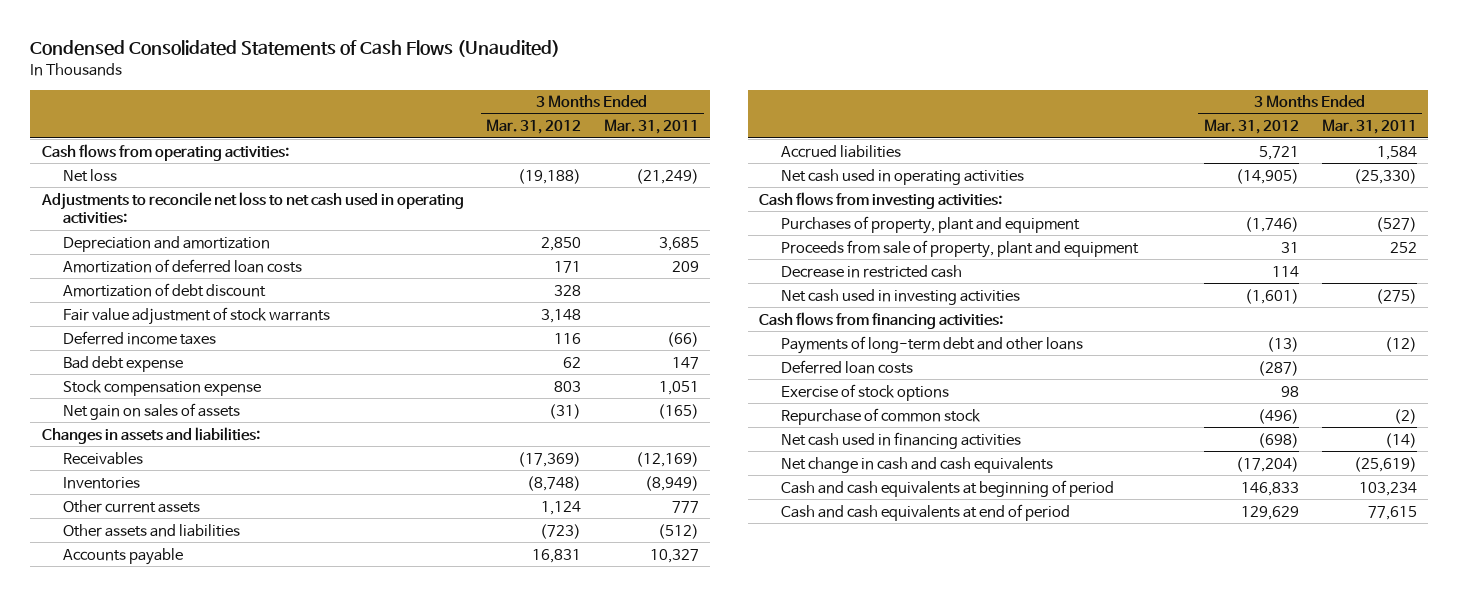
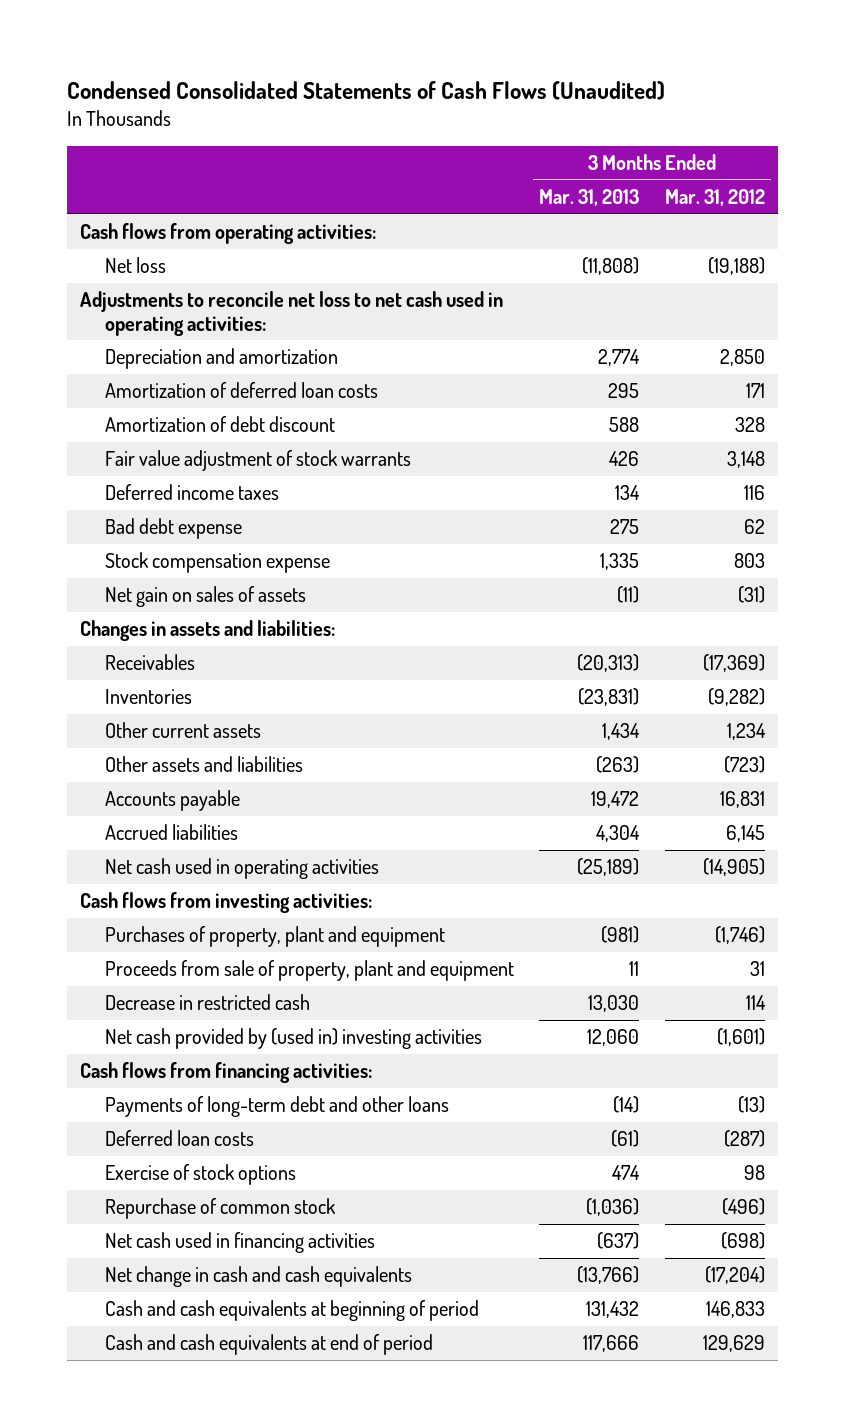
[603,119,699,135] Mar. 31, 2011 -> none
none -> [539,189,640,207] Mar. 31, 2013
[527,475,582,491] (8,748) -> [707,688,765,707] (9,282)
[541,500,582,515] 1,124 -> [726,723,766,741] 1,234
[1259,145,1300,160] 5,721 -> [725,825,765,843] 6,145
[780,288,1020,305] Net cash used in investing activities -> [104,1028,482,1050] Net cash provided by (used in) investing activities

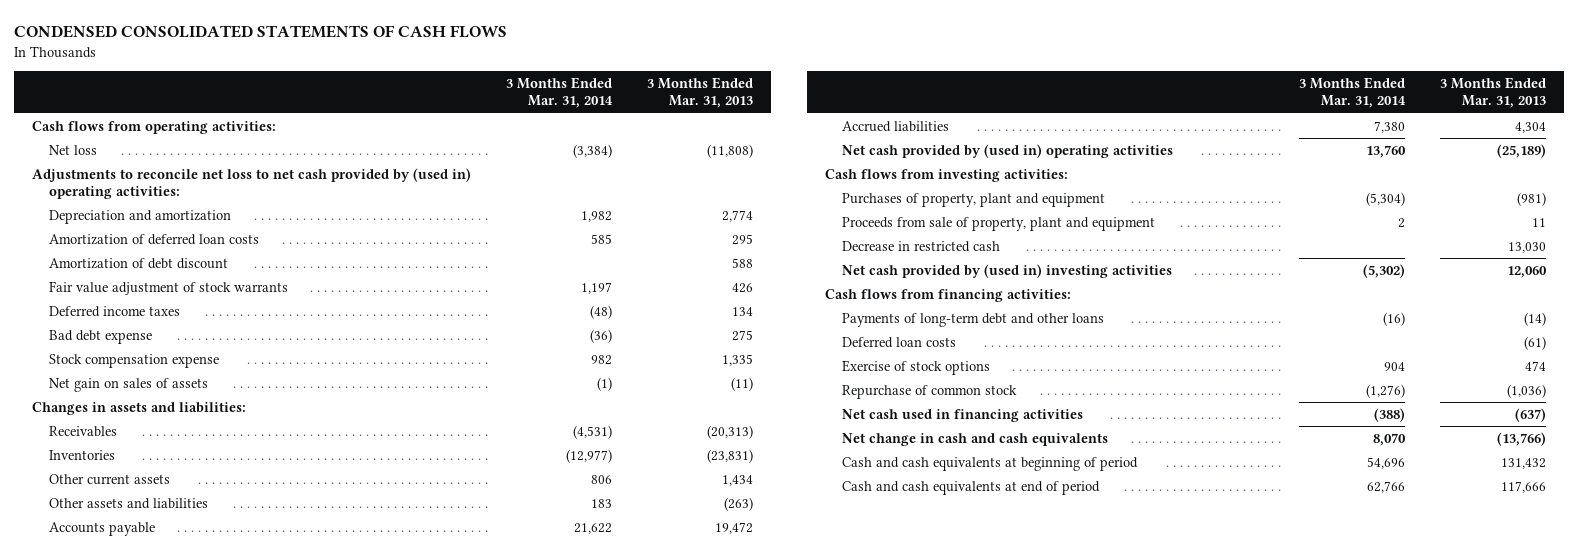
[67,80,666,100] Condensed Consolidated Statements of Cash Flows (Unaudited) -> [14,25,508,39] CONDENSED CONSOLIDATED STATEMENTS OF CASH FLOWS
[664,189,765,207] Mar. 31, 2012 -> none
none -> [506,77,614,109] 3 Months Ended Mar. 31, 2014
[80,291,504,336] Adjustments to reconcile net loss to net cash used in operating activities: -> [31,167,471,199] Adjustments to reconcile net loss to net cash provided by (used in) operating activities:
[104,858,379,880] Net cash used in operating activities -> [842,143,1174,158] Net cash provided by (used in) operating activities

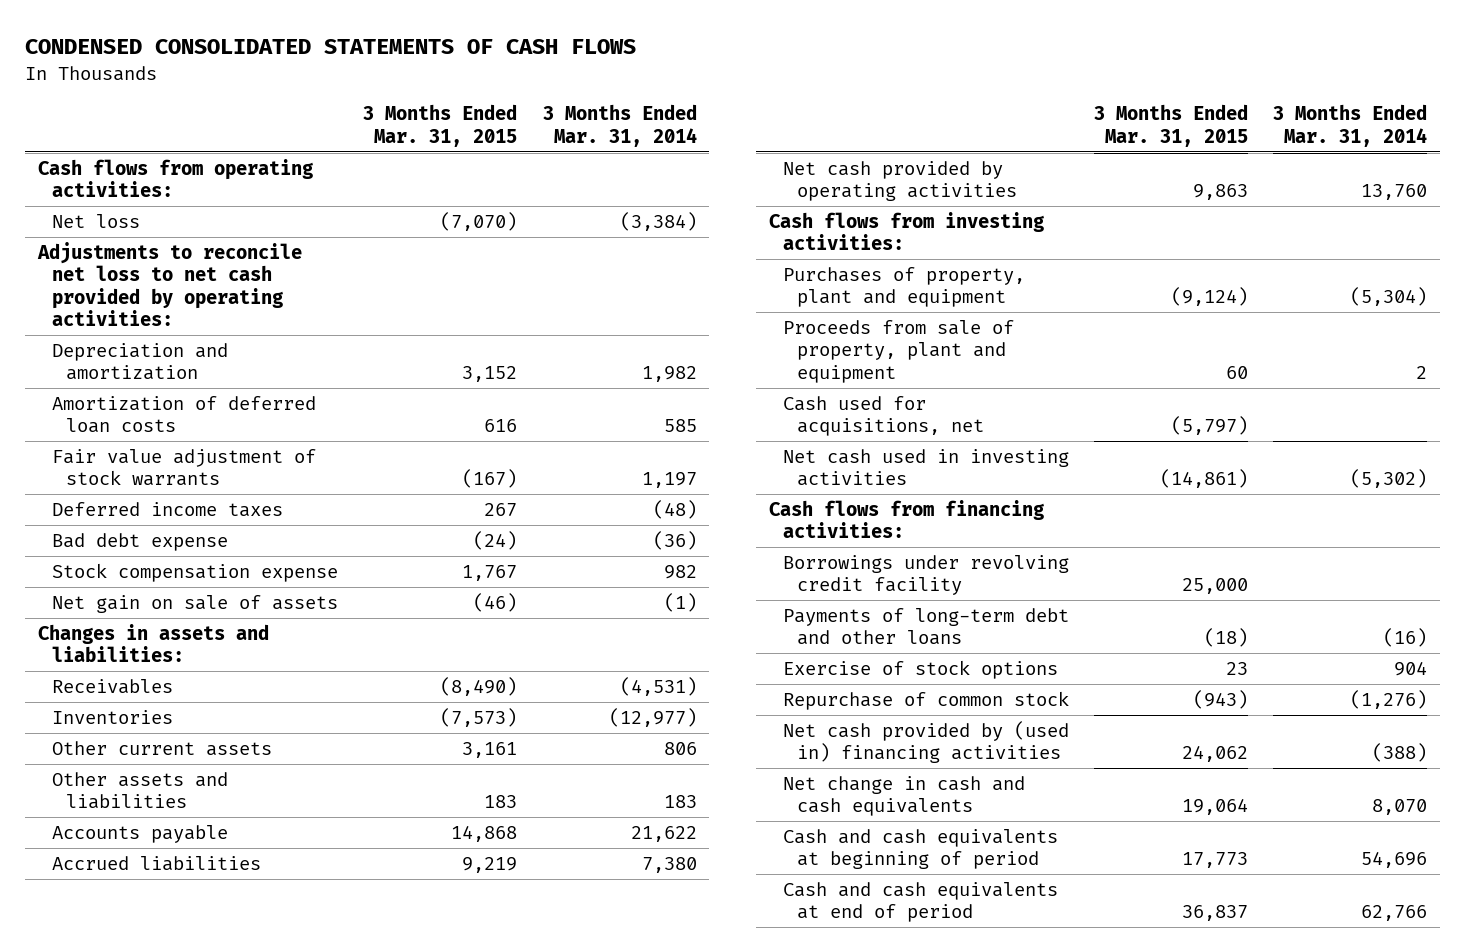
[647,77,754,109] 3 Months Ended Mar. 31, 2013 -> none
none -> [363,104,518,147] 3 Months Ended Mar. 31, 2015
[31,167,471,199] Adjustments to reconcile net loss to net cash provided by (used in) operating activities: -> [37,242,303,327] Adjustments to reconcile net loss to net cash provided by operating activities:
[49,257,229,269] Amortization of debt discount -> none
[49,377,209,392] Net gain on sales of assets -> [52,595,339,614] Net gain on sale of assets
[842,143,1174,158] Net cash provided by (used in) operating activities -> [782,161,1017,202] Net cash provided by operating activities
[842,240,1001,252] Decrease in restricted cash -> none
none -> [782,396,984,437] Cash used for acquisitions, net
[842,263,1173,278] Net cash provided by (used in) investing activities -> [782,449,1069,487] Net cash used in investing activities
none -> [782,555,1069,596] Borrowings under revolving credit facility
[842,336,957,348] Deferred loan costs -> none
[842,408,1084,422] Net cash used in financing activities -> [782,721,1069,764] Net cash provided by (used in) financing activities

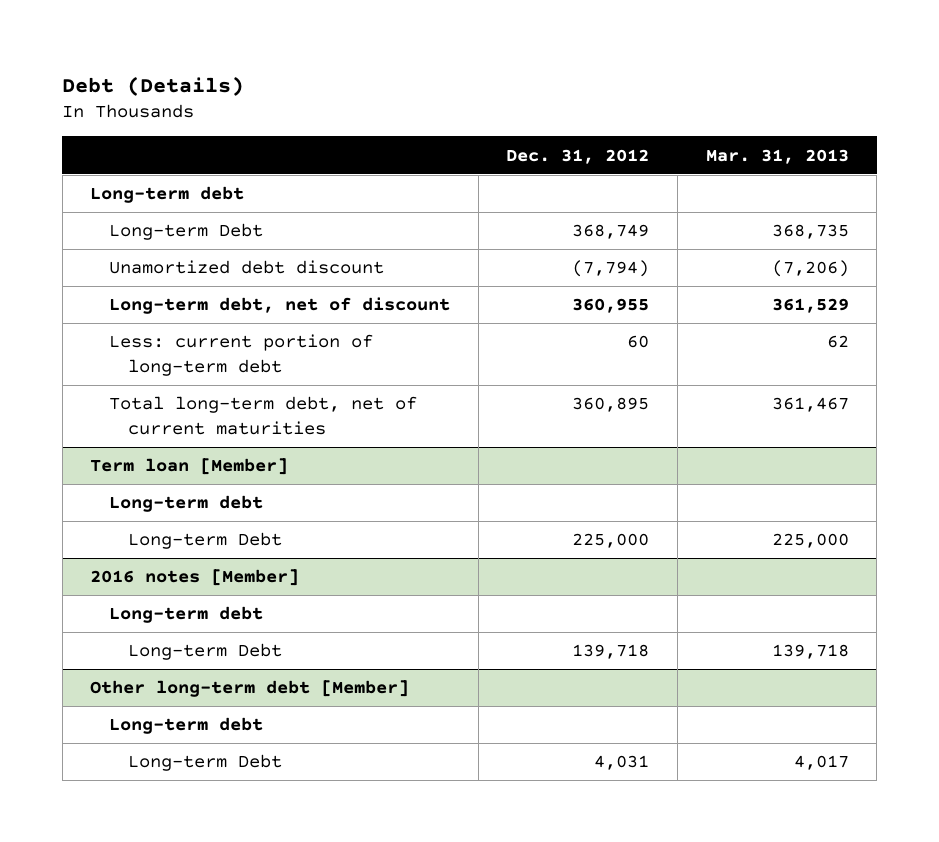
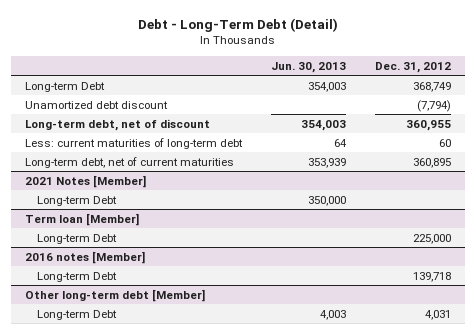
[62,75,245,96] Debt (Details) -> [137,17,338,32] Debt - Long-Term Debt (Detail)
[705,148,849,164] Mar. 31, 2013 -> none
none -> [270,61,346,73] Jun. 30, 2013
[90,186,245,204] Long-term debt -> none
[108,334,373,376] Less: current portion of long-term debt -> [25,137,244,149] Less: current maturities of long-term debt
[108,396,417,435] Total long-term debt, net of current maturities -> [25,156,235,168] Long-term debt, net of current maturities
none -> [25,174,147,188] 2021 Notes [Member]
none -> [36,195,117,206] Long-term Debt
[108,495,263,513] Long-term debt -> none
[108,606,263,624] Long-term debt -> none
[108,717,263,735] Long-term debt -> none

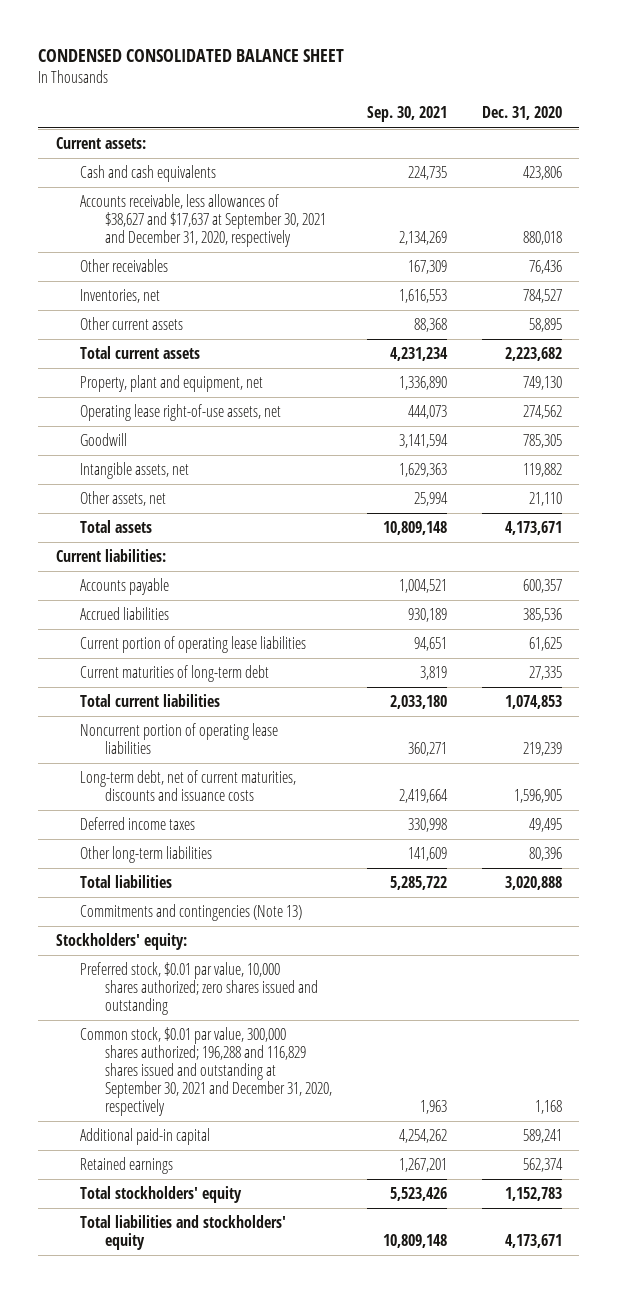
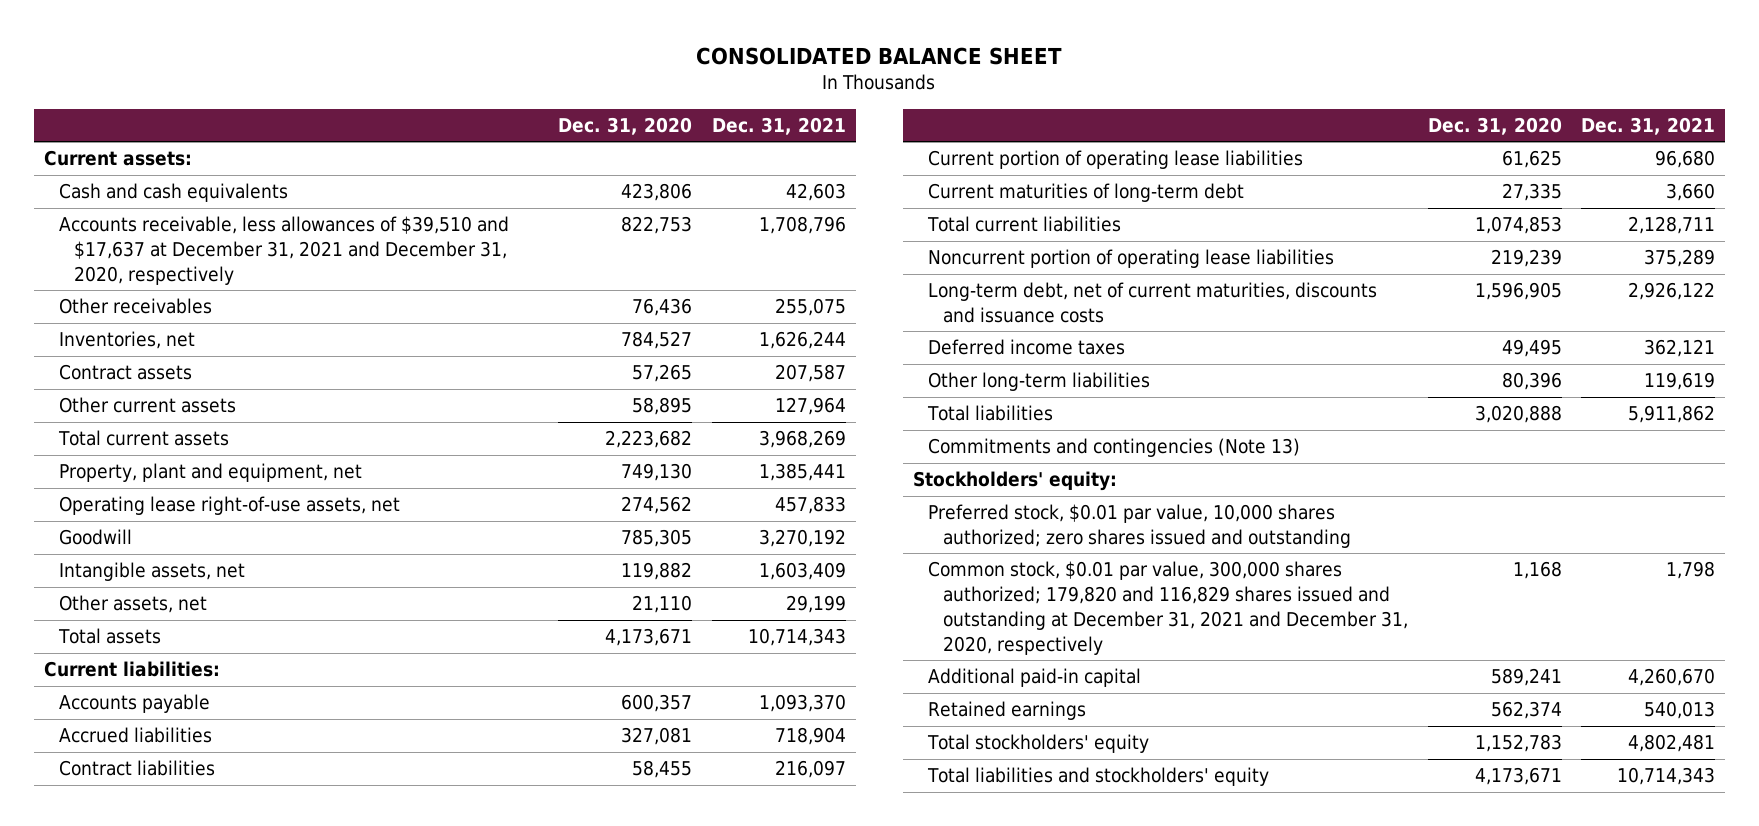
[38,49,345,63] CONDENSED CONSOLIDATED BALANCE SHEET -> [696,46,1063,65] CONSOLIDATED BALANCE SHEET
[366,106,447,123] Sep. 30, 2021 -> none
none -> [711,116,846,135] Dec. 31, 2021
[80,194,326,247] Accounts receivable, less allowances of $38,627 and $17,637 at September 30, 2021 and December 31, 2020, respectively -> [58,216,509,285] Accounts receivable, less allowances of $39,510 and $17,637 at December 31, 2021 and December 31, 2020, respectively
[522,230,562,245] 880,018 -> [621,216,693,235] 822,753
none -> [58,364,192,381] Contract assets
[522,608,562,623] 385,536 -> [621,727,693,746] 327,081
none -> [58,760,215,777] Contract liabilities
[80,1027,332,1116] Common stock, $0.01 par value, 300,000 shares authorized; 196,288 and 116,829 shares issued and outstanding at September 30, 2021 and December 31, 2020, respectively -> [928,561,1409,655] Common stock, $0.01 par value, 300,000 shares authorized; 179,820 and 116,829 shares issued and outstanding at December 31, 2021 and December 31, 2020, respectively

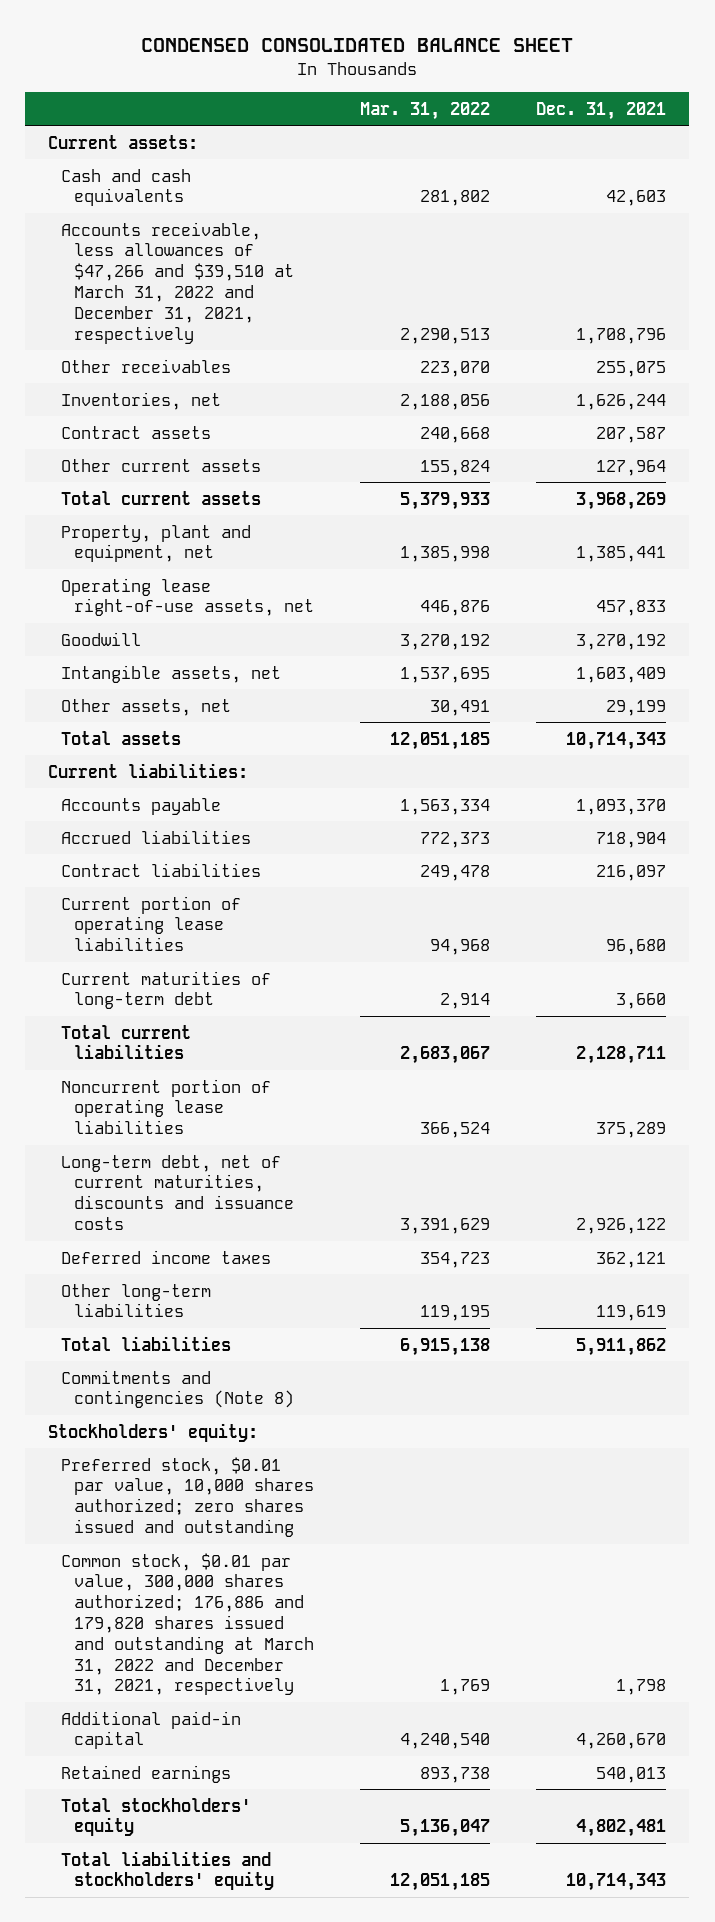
[696,46,1063,65] CONSOLIDATED BALANCE SHEET -> [141,37,574,52] CONDENSED CONSOLIDATED BALANCE SHEET
[558,116,693,135] Dec. 31, 2020 -> none
none -> [360,101,491,120] Mar. 31, 2022
[58,216,509,285] Accounts receivable, less allowances of $39,510 and $17,637 at December 31, 2021 and December 31, 2020, respectively -> [61,221,295,344] Accounts receivable, less allowances of $47,266 and $39,510 at March 31, 2022 and December 31, 2021, respectively
[928,438,1301,458] Commitments and contingencies (Note 13) -> [61,1369,295,1409] Commitments and contingencies (Note 8)
[928,561,1409,655] Common stock, $0.01 par value, 300,000 shares authorized; 179,820 and 116,829 shares issued and outstanding at December 31, 2021 and December 31, 2020, respectively -> [61,1552,315,1696] Common stock, $0.01 par value, 300,000 shares authorized; 176,886 and 179,820 shares issued and outstanding at March 31, 2022 and December 31, 2021, respectively

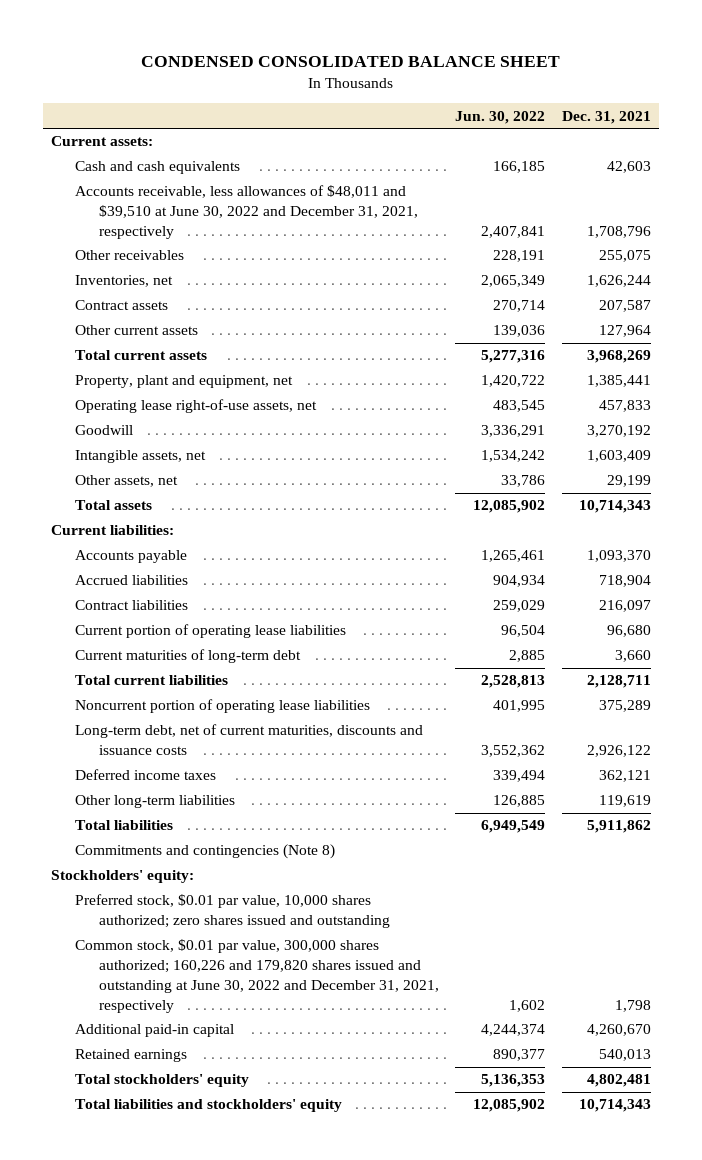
[360,101,491,120] Mar. 31, 2022 -> none
none -> [455,110,546,124] Jun. 30, 2022
[61,221,295,344] Accounts receivable, less allowances of $47,266 and $39,510 at March 31, 2022 and December 31, 2021, respectively -> [75,185,419,239] Accounts receivable, less allowances of $48,011 and $39,510 at June 30, 2022 and December 31, 2021, respectively
[61,1552,315,1696] Common stock, $0.01 par value, 300,000 shares authorized; 176,886 and 179,820 shares issued and outstanding at March 31, 2022 and December 31, 2021, respectively -> [75,939,440,1013] Common stock, $0.01 par value, 300,000 shares authorized; 160,226 and 179,820 shares issued and outstanding at June 30, 2022 and December 31, 2021, respectively

